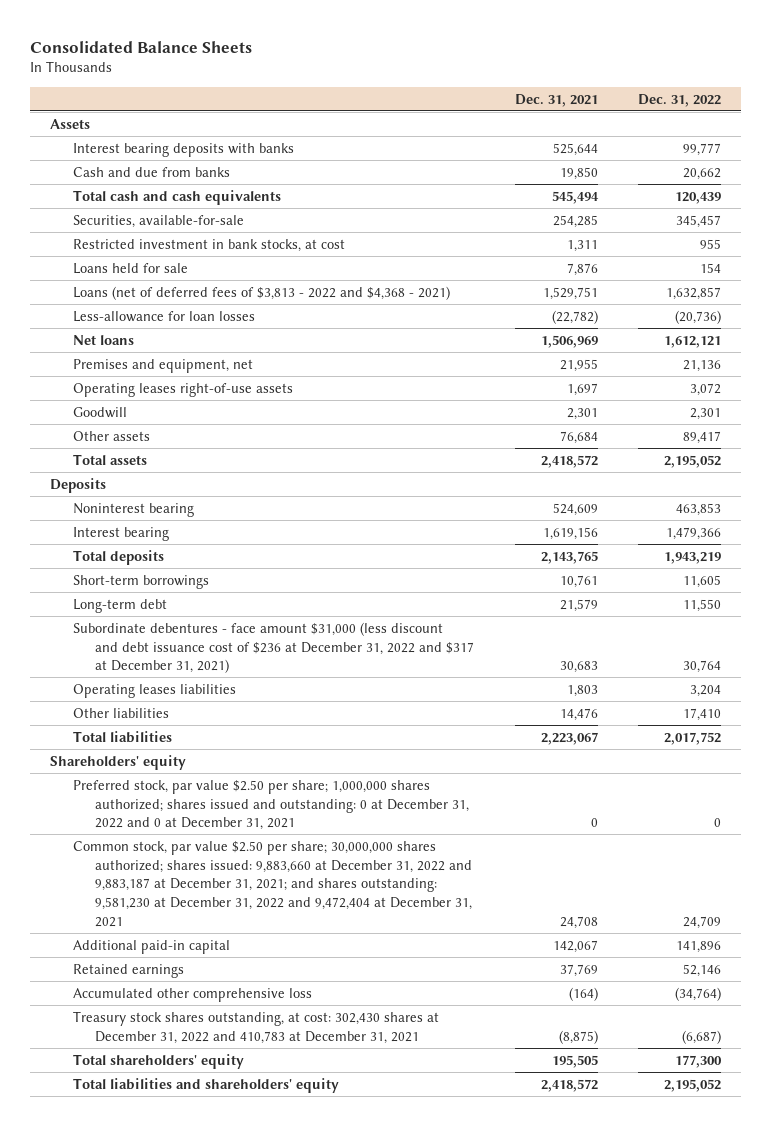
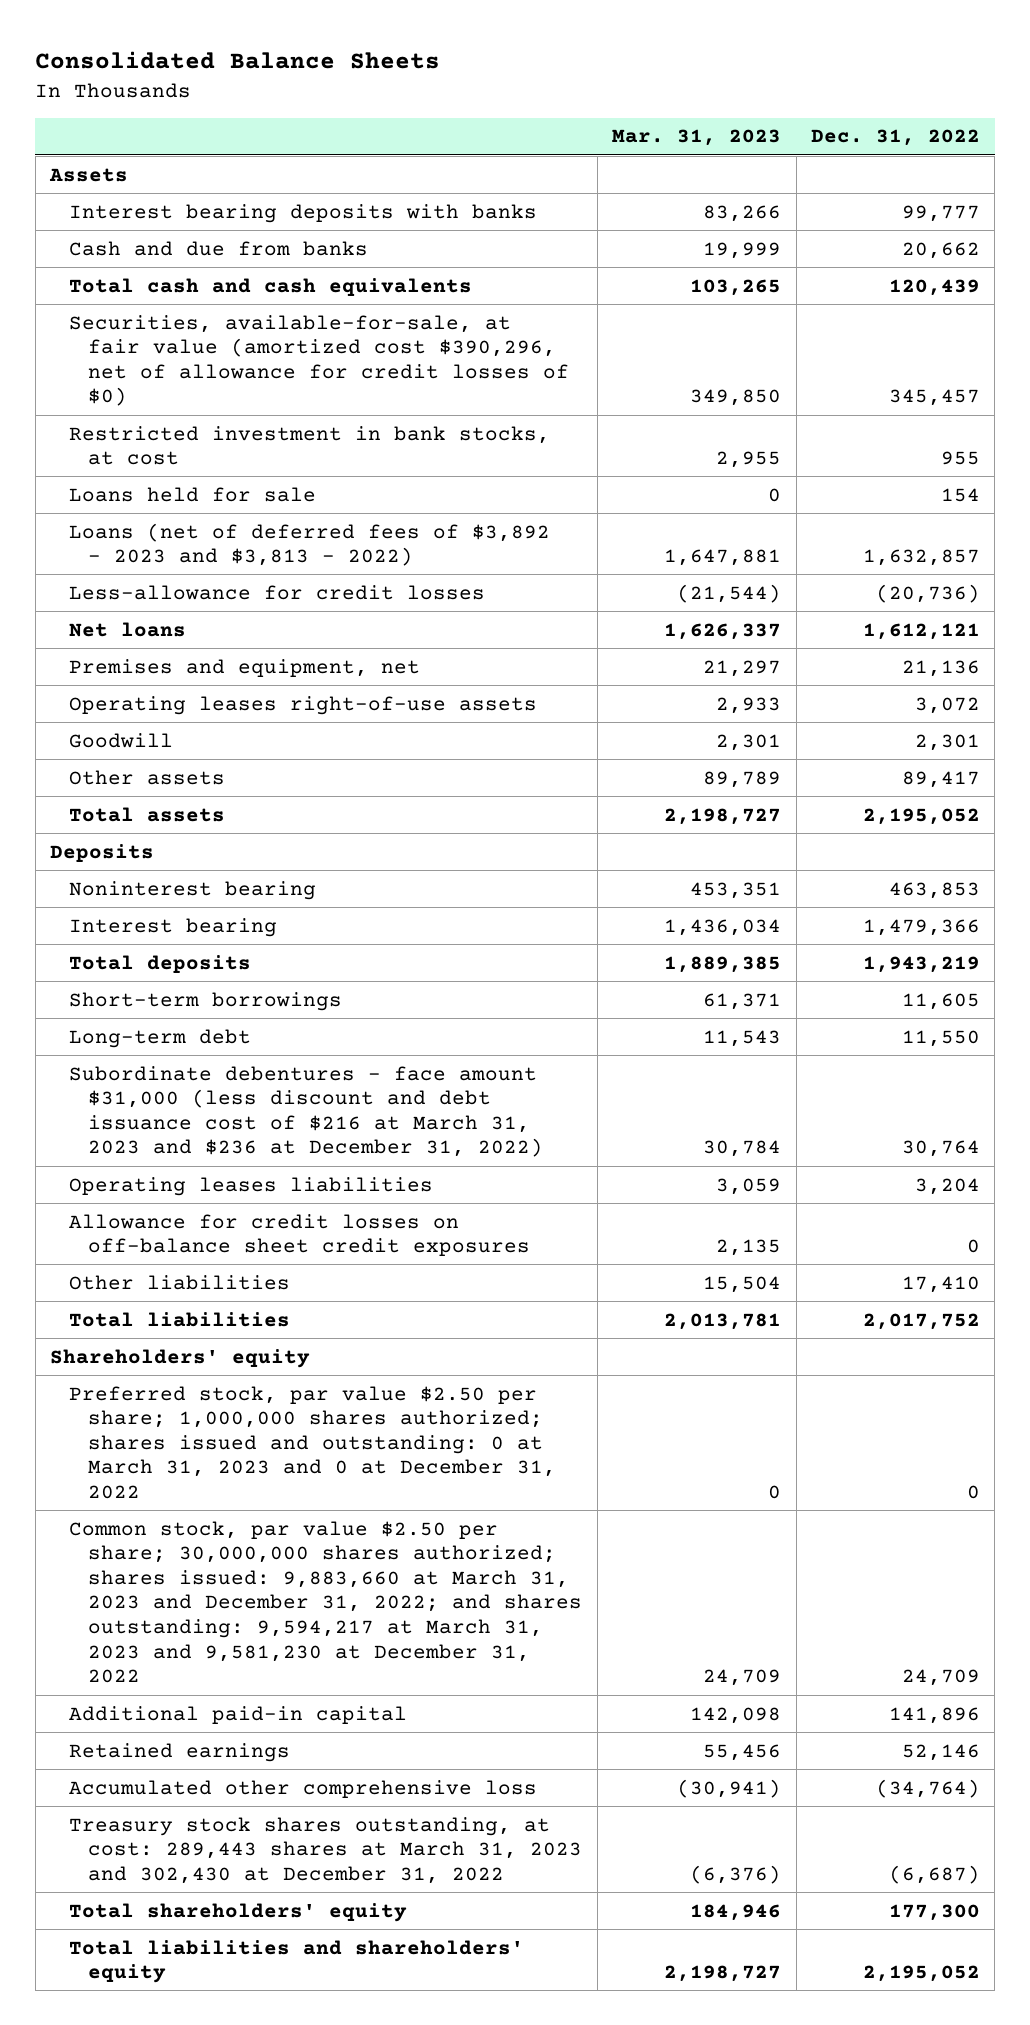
[514,93,598,107] Dec. 31, 2021 -> none
none -> [612,129,782,147] Mar. 31, 2023
[72,214,244,228] Securities, available-for-sale -> [69,314,570,407] Securities, available-for-sale, at fair value (amortized cost $390,296, net of allowance for credit losses of $0)
[72,285,450,300] Loans (net of deferred fees of $3,813 - 2022 and $4,368 - 2021) -> [69,522,551,567] Loans (net of deferred fees of $3,892 - 2023 and $3,813 - 2022)
[72,310,255,322] Less-allowance for loan losses -> [69,584,486,600] Less-allowance for credit losses
[72,621,475,674] Subordinate debentures - face amount $31,000 (less discount and debt issuance cost of $236 at December 31, 2022 and $317 at December 31, 2021) -> [69,1065,544,1158] Subordinate debentures - face amount $31,000 (less discount and debt issuance cost of $216 at March 31, 2023 and $236 at December 31, 2022)
none -> [69,1213,531,1257] Allowance for credit losses on off-balance sheet credit exposures
[72,779,470,831] Preferred stock, par value $2.50 per share; 1,000,000 shares authorized; shares issued and outstanding: 0 at December 31, 2022 and 0 at December 31, 2021 -> [69,1385,557,1500] Preferred stock, par value $2.50 per share; 1,000,000 shares authorized; shares issued and outstanding: 0 at March 31, 2023 and 0 at December 31, 2022
[72,840,473,928] Common stock, par value $2.50 per share; 30,000,000 shares authorized; shares issued: 9,883,660 at December 31, 2022 and 9,883,187 at December 31, 2021; and shares outstanding: 9,581,230 at December 31, 2022 and 9,472,404 at December 31, 2021 -> [69,1520,583,1684] Common stock, par value $2.50 per share; 30,000,000 shares authorized; shares issued: 9,883,660 at March 31, 2023 and December 31, 2022; and shares outstanding: 9,594,217 at March 31, 2023 and 9,581,230 at December 31, 2022
[72,1010,439,1044] Treasury stock shares outstanding, at cost: 302,430 shares at December 31, 2022 and 410,783 at December 31, 2021 -> [69,1816,583,1884] Treasury stock shares outstanding, at cost: 289,443 shares at March 31, 2023 and 302,430 at December 31, 2022

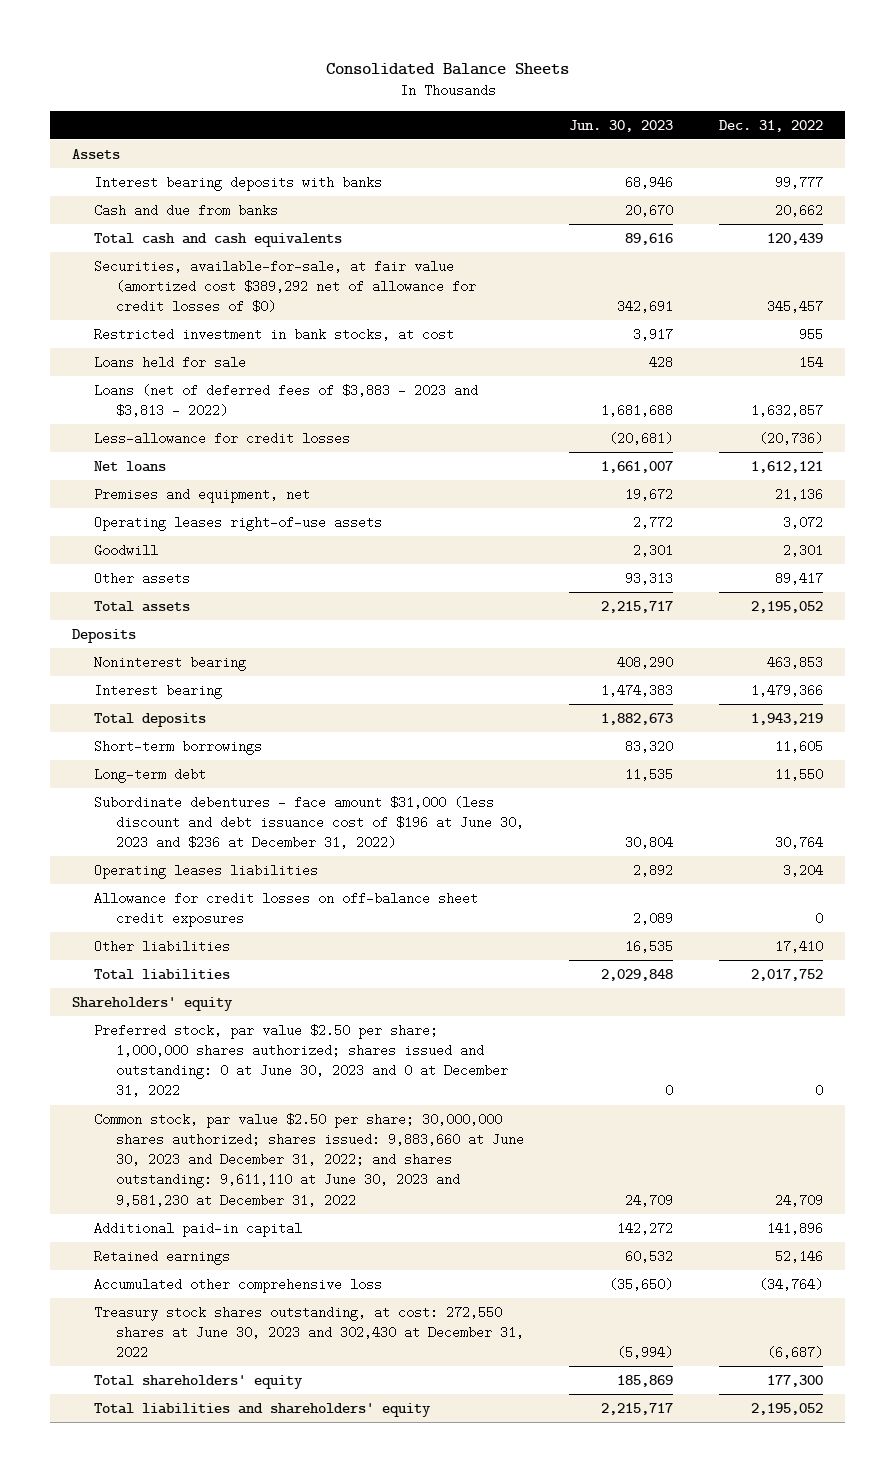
[612,129,782,147] Mar. 31, 2023 -> none
none -> [569,119,674,132] Jun. 30, 2023
[69,314,570,407] Securities, available-for-sale, at fair value (amortized cost $390,296, net of allowance for credit losses of $0) -> [94,259,476,314] Securities, available-for-sale, at fair value (amortized cost $389,292 net of allowance for credit losses of $0)
[69,522,551,567] Loans (net of deferred fees of $3,892 - 2023 and $3,813 - 2022) -> [94,383,479,418] Loans (net of deferred fees of $3,883 - 2023 and $3,813 - 2022)
[69,1065,544,1158] Subordinate debentures - face amount $31,000 (less discount and debt issuance cost of $216 at March 31, 2023 and $236 at December 31, 2022) -> [94,795,524,850] Subordinate debentures - face amount $31,000 (less discount and debt issuance cost of $196 at June 30, 2023 and $236 at December 31, 2022)
[69,1385,557,1500] Preferred stock, par value $2.50 per share; 1,000,000 shares authorized; shares issued and outstanding: 0 at March 31, 2023 and 0 at December 31, 2022 -> [94,1023,508,1098] Preferred stock, par value $2.50 per share; 1,000,000 shares authorized; shares issued and outstanding: 0 at June 30, 2023 and 0 at December 31, 2022
[69,1520,583,1684] Common stock, par value $2.50 per share; 30,000,000 shares authorized; shares issued: 9,883,660 at March 31, 2023 and December 31, 2022; and shares outstanding: 9,594,217 at March 31, 2023 and 9,581,230 at December 31, 2022 -> [94,1112,524,1207] Common stock, par value $2.50 per share; 30,000,000 shares authorized; shares issued: 9,883,660 at June 30, 2023 and December 31, 2022; and shares outstanding: 9,611,110 at June 30, 2023 and 9,581,230 at December 31, 2022
[69,1816,583,1884] Treasury stock shares outstanding, at cost: 289,443 shares at March 31, 2023 and 302,430 at December 31, 2022 -> [94,1305,524,1360] Treasury stock shares outstanding, at cost: 272,550 shares at June 30, 2023 and 302,430 at December 31, 2022

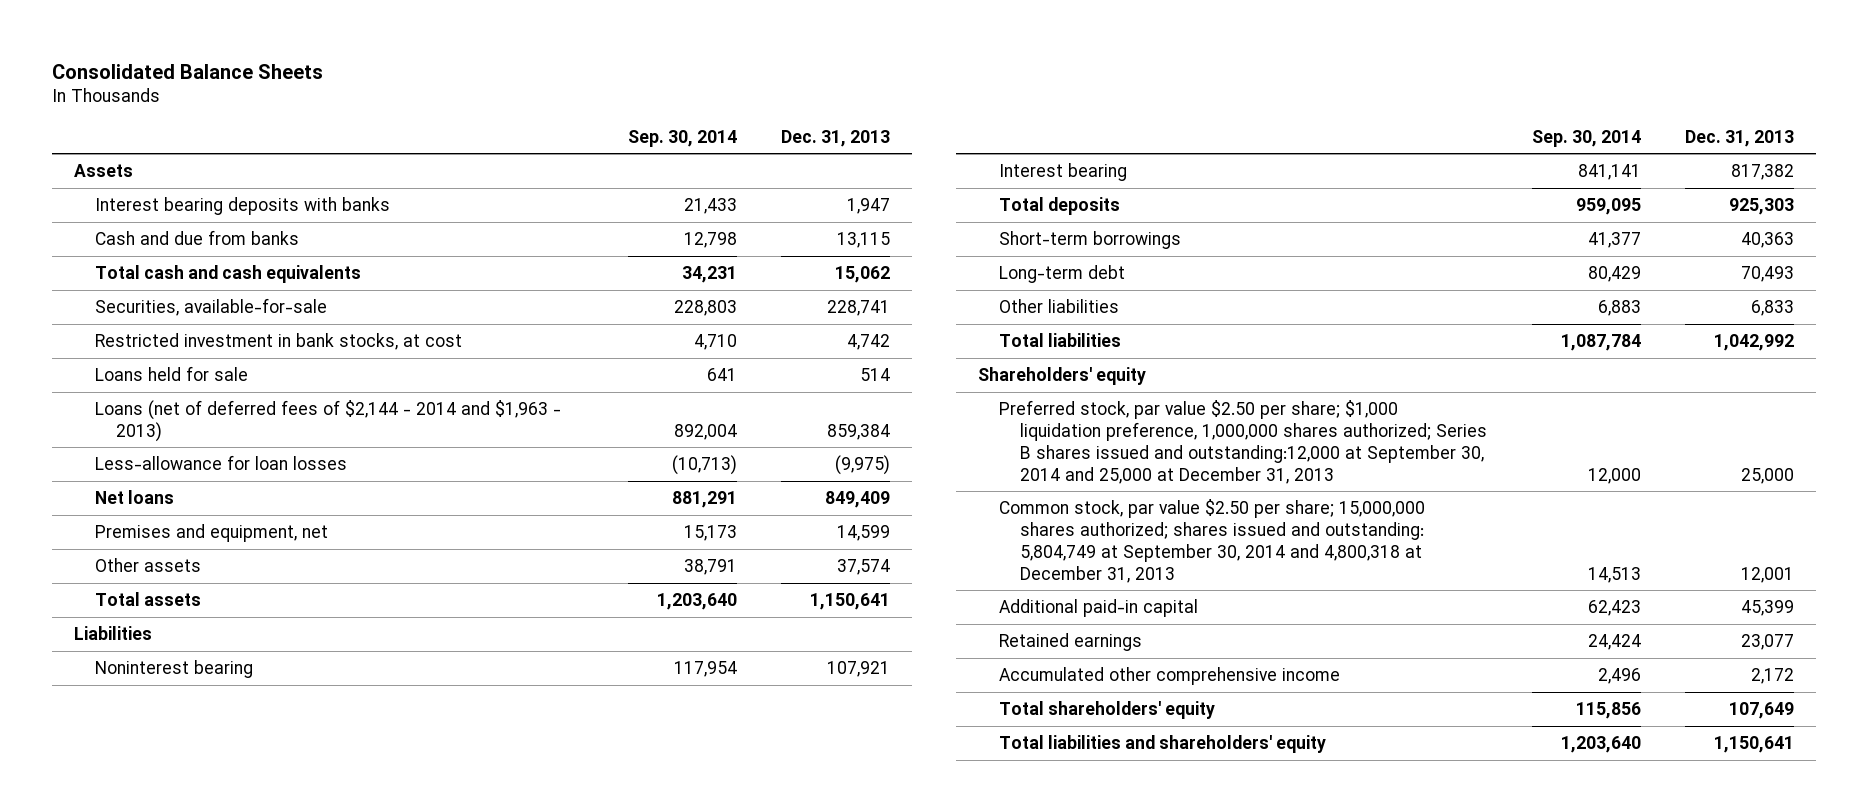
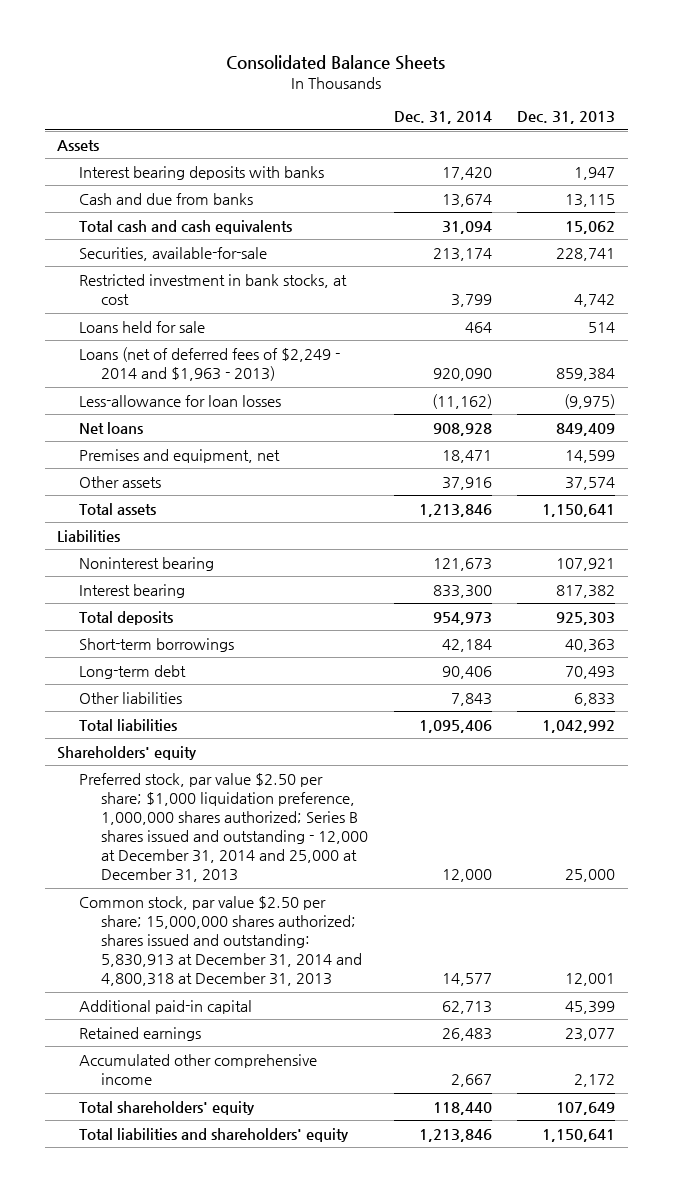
[627,129,737,147] Sep. 30, 2014 -> none
none -> [393,111,492,125] Dec. 31, 2014
[95,399,562,442] Loans (net of deferred fees of $2,144 - 2014 and $1,963 - 2013) -> [79,346,341,382] Loans (net of deferred fees of $2,249 - 2014 and $1,963 - 2013)
[999,399,1488,484] Preferred stock, par value $2.50 per share; $1,000 liquidation preference, 1,000,000 shares authorized; Series B shares issued and outstanding:12,000 at September 30, 2014 and 25,000 at December 31, 2013 -> [79,772,369,883] Preferred stock, par value $2.50 per share; $1,000 liquidation preference, 1,000,000 shares authorized; Series B shares issued and outstanding - 12,000 at December 31, 2014 and 25,000 at December 31, 2013
[999,498,1426,583] Common stock, par value $2.50 per share; 15,000,000 shares authorized; shares issued and outstanding: 5,804,749 at September 30, 2014 and 4,800,318 at December 31, 2013 -> [79,895,363,987] Common stock, par value $2.50 per share; 15,000,000 shares authorized; shares issued and outstanding: 5,830,913 at December 31, 2014 and 4,800,318 at December 31, 2013

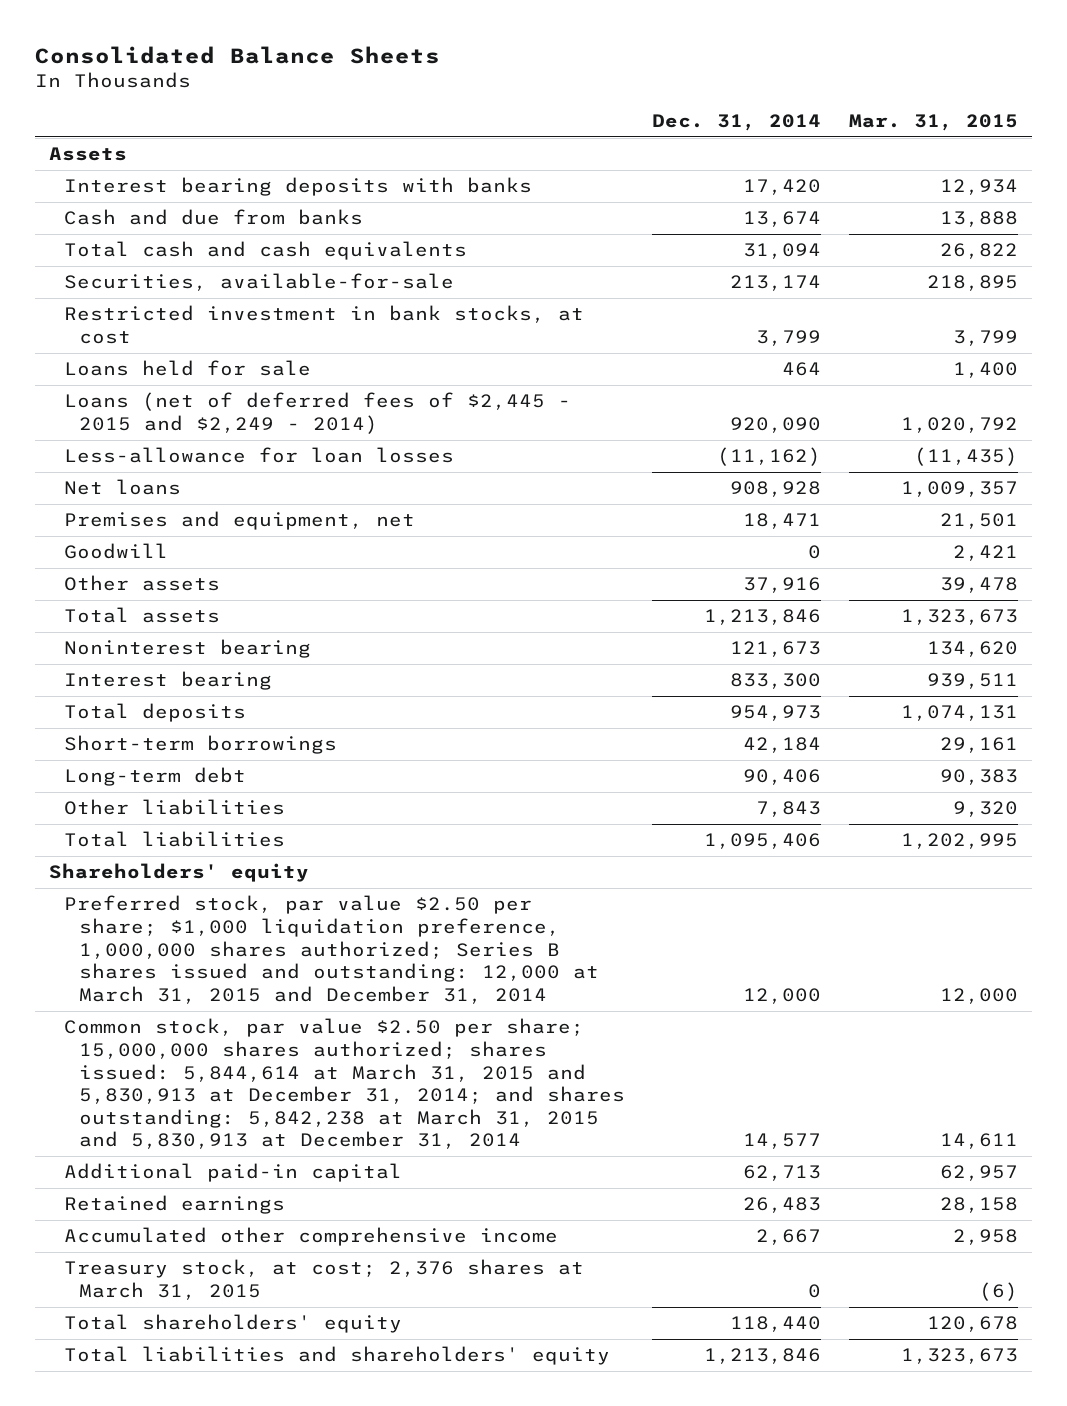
[517,111,616,125] Dec. 31, 2013 -> none
none -> [848,114,1018,132] Mar. 31, 2015
[79,346,341,382] Loans (net of deferred fees of $2,249 - 2014 and $1,963 - 2013) -> [63,392,571,434] Loans (net of deferred fees of $2,445 - 2015 and $2,249 - 2014)
none -> [63,543,168,560] Goodwill
[57,529,121,542] Liabilities -> none
[79,772,369,883] Preferred stock, par value $2.50 per share; $1,000 liquidation preference, 1,000,000 shares authorized; Series B shares issued and outstanding - 12,000 at December 31, 2014 and 25,000 at December 31, 2013 -> [63,895,599,1004] Preferred stock, par value $2.50 per share; $1,000 liquidation preference, 1,000,000 shares authorized; Series B shares issued and outstanding: 12,000 at March 31, 2015 and December 31, 2014
[79,895,363,987] Common stock, par value $2.50 per share; 15,000,000 shares authorized; shares issued and outstanding: 5,830,913 at December 31, 2014 and 4,800,318 at December 31, 2013 -> [63,1018,625,1150] Common stock, par value $2.50 per share; 15,000,000 shares authorized; shares issued: 5,844,614 at March 31, 2015 and 5,830,913 at December 31, 2014; and shares outstanding: 5,842,238 at March 31, 2015 and 5,830,913 at December 31, 2014
none -> [63,1259,584,1300] Treasury stock, at cost; 2,376 shares at March 31, 2015

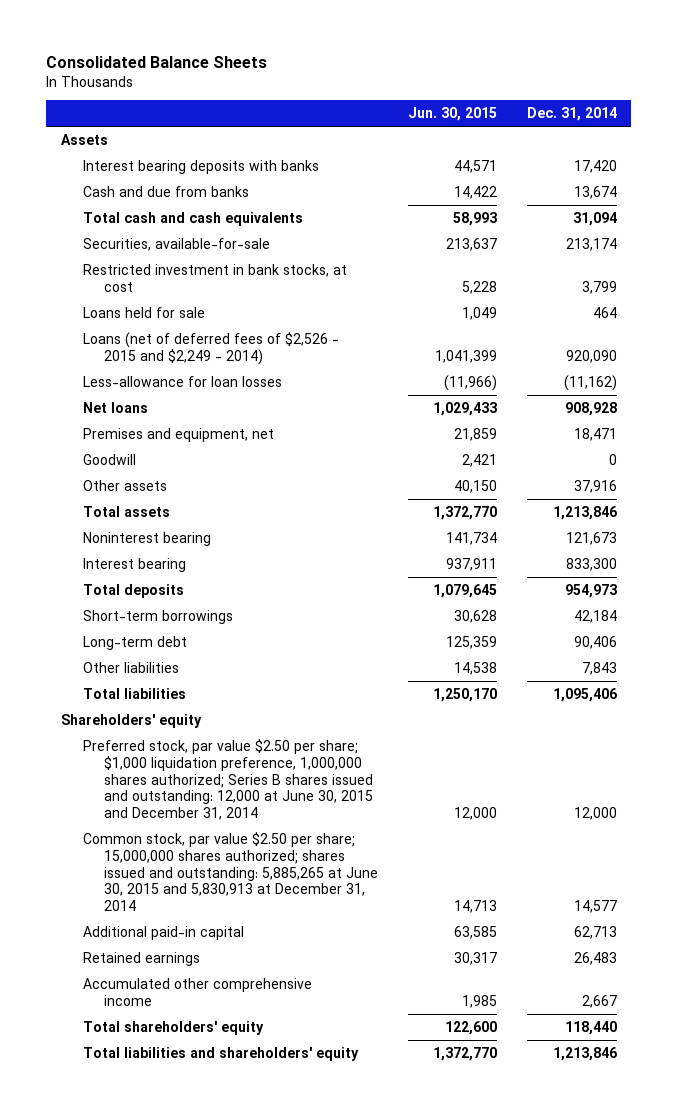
[848,114,1018,132] Mar. 31, 2015 -> none
none -> [407,107,497,122] Jun. 30, 2015
[63,392,571,434] Loans (net of deferred fees of $2,445 - 2015 and $2,249 - 2014) -> [82,331,339,365] Loans (net of deferred fees of $2,526 - 2015 and $2,249 - 2014)
[63,895,599,1004] Preferred stock, par value $2.50 per share; $1,000 liquidation preference, 1,000,000 shares authorized; Series B shares issued and outstanding: 12,000 at March 31, 2015 and December 31, 2014 -> [82,738,374,821] Preferred stock, par value $2.50 per share; $1,000 liquidation preference, 1,000,000 shares authorized; Series B shares issued and outstanding: 12,000 at June 30, 2015 and December 31, 2014
[63,1018,625,1150] Common stock, par value $2.50 per share; 15,000,000 shares authorized; shares issued: 5,844,614 at March 31, 2015 and 5,830,913 at December 31, 2014; and shares outstanding: 5,842,238 at March 31, 2015 and 5,830,913 at December 31, 2014 -> [82,831,379,912] Common stock, par value $2.50 per share; 15,000,000 shares authorized; shares issued and outstanding: 5,885,265 at June 30, 2015 and 5,830,913 at December 31, 2014
[63,1259,584,1300] Treasury stock, at cost; 2,376 shares at March 31, 2015 -> none

